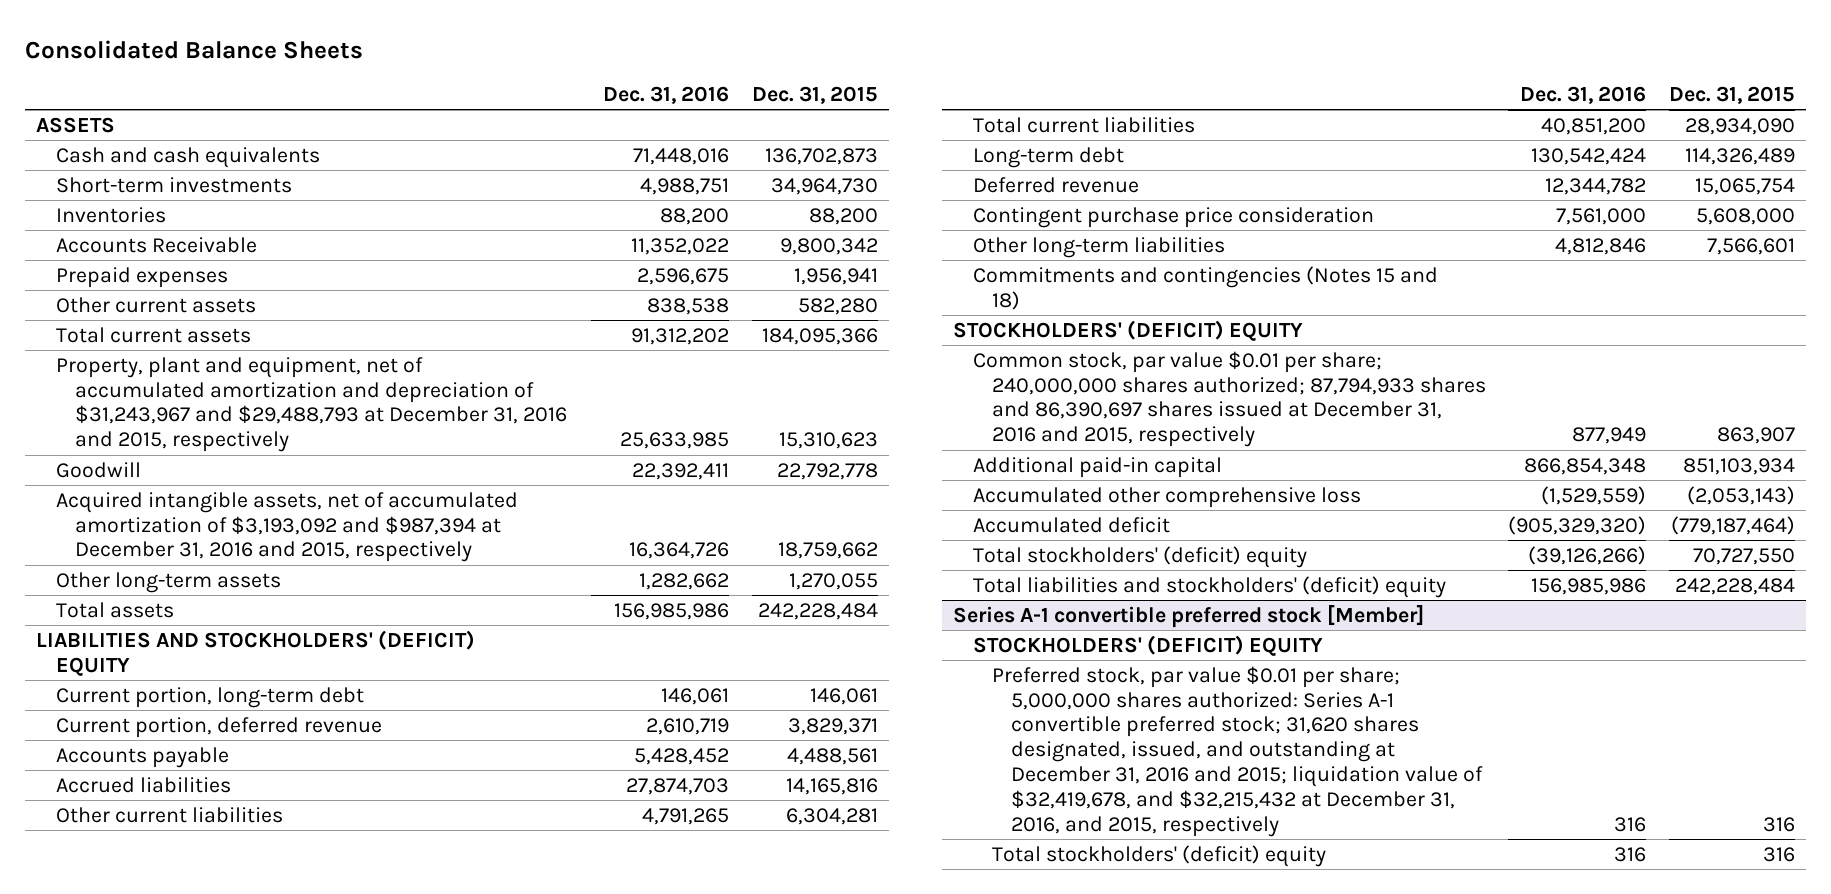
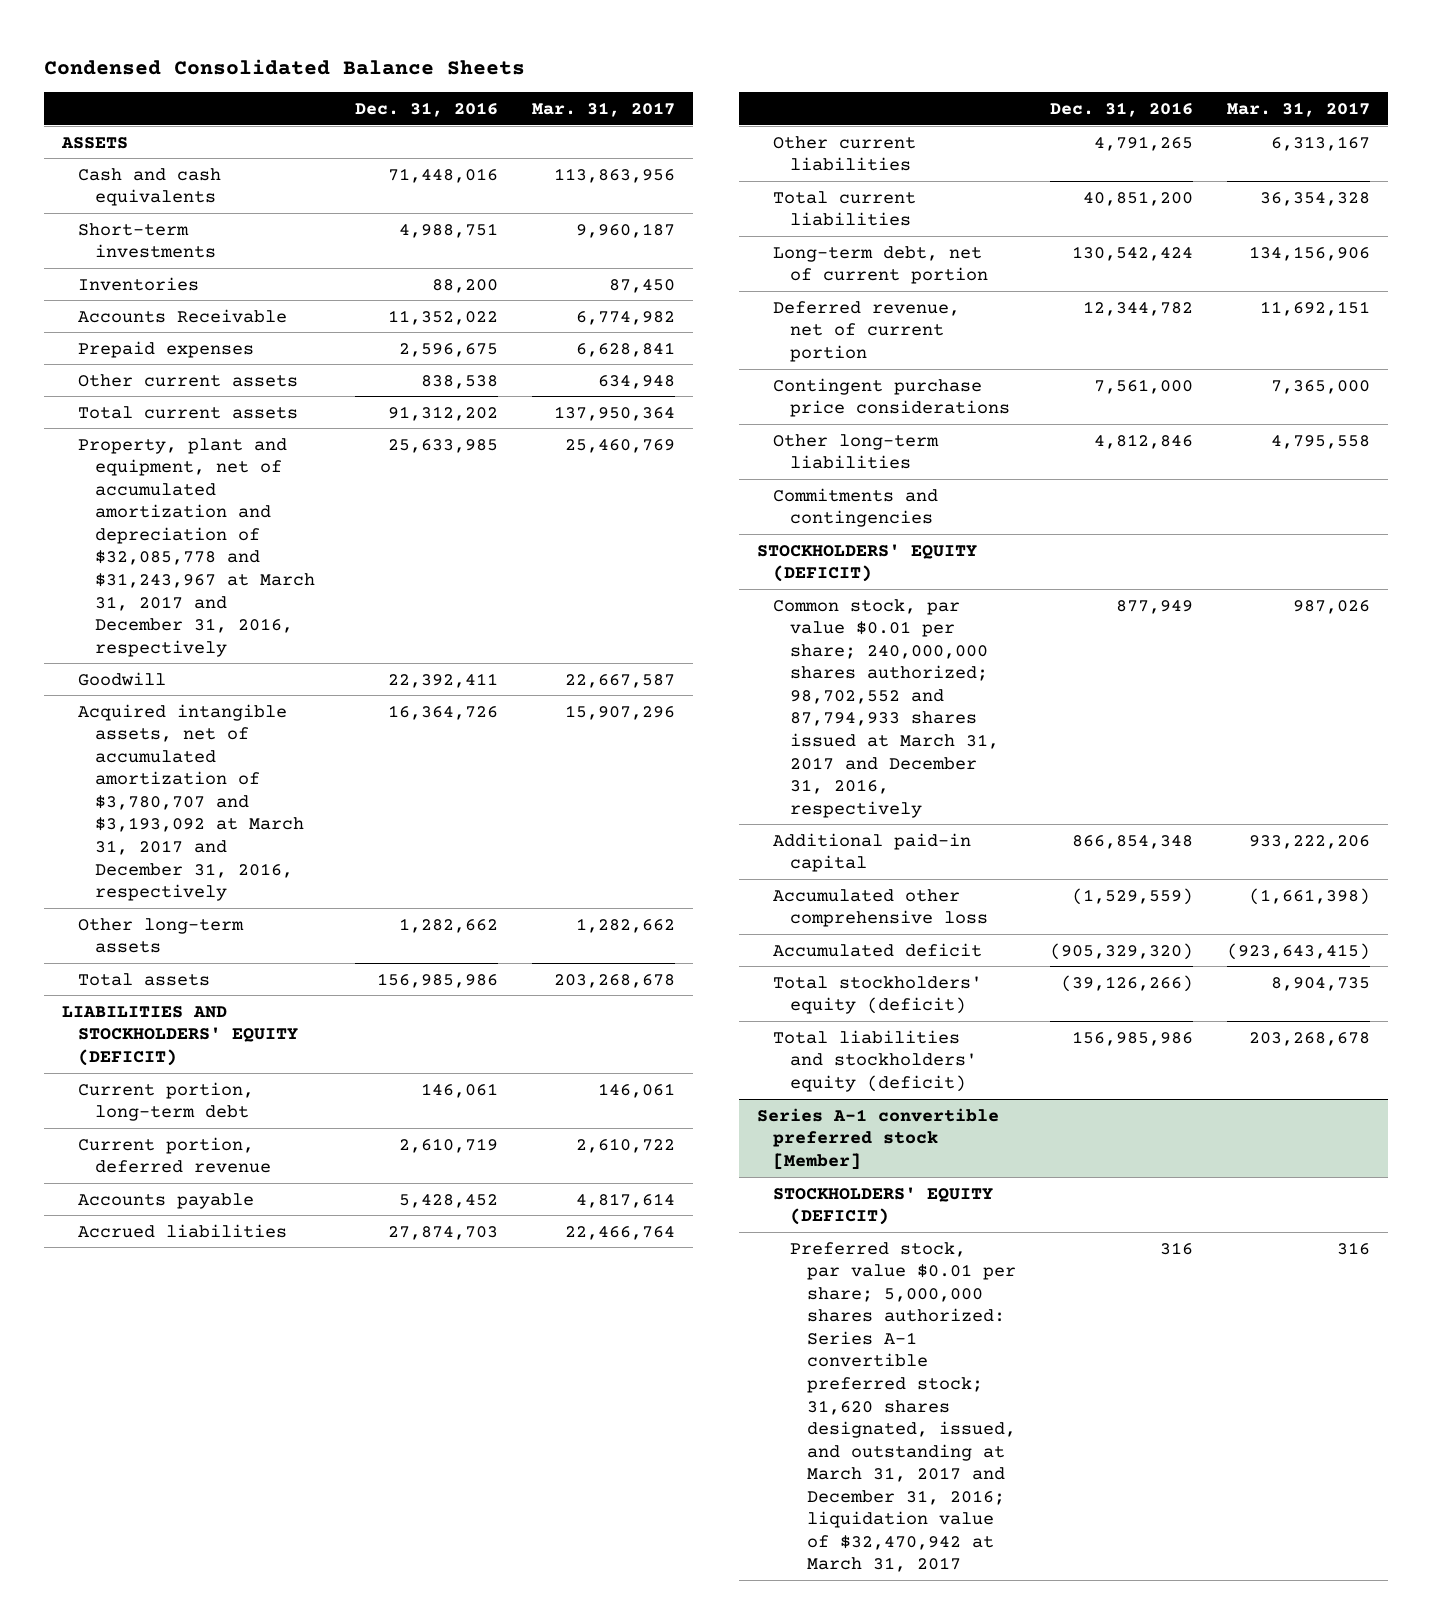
[25,40,364,60] Consolidated Balance Sheets -> [44,58,526,75] Condensed Consolidated Balance Sheets
[751,86,878,105] Dec. 31, 2015 -> none
none -> [532,101,676,117] Mar. 31, 2017
[55,356,568,453] Property, plant and equipment, net of accumulated amortization and depreciation of $31,243,967 and $29,488,793 at December 31, 2016 and 2015, respectively -> [78,437,315,657] Property, plant and equipment, net of accumulated amortization and depreciation of $32,085,778 and $31,243,967 at March 31, 2017 and December 31, 2016, respectively
[55,491,518,563] Acquired intangible assets, net of accumulated amortization of $3,193,092 and $987,394 at December 31, 2016 and 2015, respectively -> [78,703,304,902] Acquired intangible assets, net of accumulated amortization of $3,780,707 and $3,193,092 at March 31, 2017 and December 31, 2016, respectively
[36,629,476,676] LIABILITIES AND STOCKHOLDERS' (DEFICIT) EQUITY -> [61,1005,299,1066] LIABILITIES AND STOCKHOLDERS' EQUITY (DEFICIT)
[972,146,1124,168] Long-term debt -> [773,245,988,285] Long-term debt, net of current portion
[972,176,1139,193] Deferred revenue -> [773,300,961,362] Deferred revenue, net of current portion
[972,206,1374,228] Contingent purchase price consideration -> [773,377,1010,418] Contingent purchase price considerations
[972,265,1438,310] Commitments and contingencies (Notes 15 and 18) -> [773,487,939,528] Commitments and contingencies
[953,319,1304,341] STOCKHOLDERS' (DEFICIT) EQUITY -> [756,543,977,583] STOCKHOLDERS' EQUITY (DEFICIT)
[972,350,1487,448] Common stock, par value $0.01 per share; 240,000,000 shares authorized; 87,794,933 shares and 86,390,697 shares issued at December 31, 2016 and 2015, respectively -> [773,598,999,818] Common stock, par value $0.01 per share; 240,000,000 shares authorized; 98,702,552 and 87,794,933 shares issued at March 31, 2017 and December 31, 2016, respectively
[972,545,1307,568] Total stockholders' (deficit) equity -> [773,975,983,1015] Total stockholders' equity (deficit)
[972,575,1446,598] Total liabilities and stockholders' (deficit) equity -> [773,1029,977,1092] Total liabilities and stockholders' equity (deficit)
[992,844,1327,867] Total stockholders' (deficit) equity -> none
[972,634,1323,656] STOCKHOLDERS' (DEFICIT) EQUITY -> [773,1186,994,1226] STOCKHOLDERS' EQUITY (DEFICIT)
[992,665,1484,837] Preferred stock, par value $0.01 per share; 5,000,000 shares authorized: Series A-1 convertible preferred stock; 31,620 shares designated, issued, and outstanding at December 31, 2016 and 2015; liquidation value of $32,419,678, and $32,215,432 at December 31, 2016, and 2015, respectively -> [789,1241,1016,1573] Preferred stock, par value $0.01 per share; 5,000,000 shares authorized: Series A-1 convertible preferred stock; 31,620 shares designated, issued, and outstanding at March 31, 2017 and December 31, 2016; liquidation value of $32,470,942 at March 31, 2017

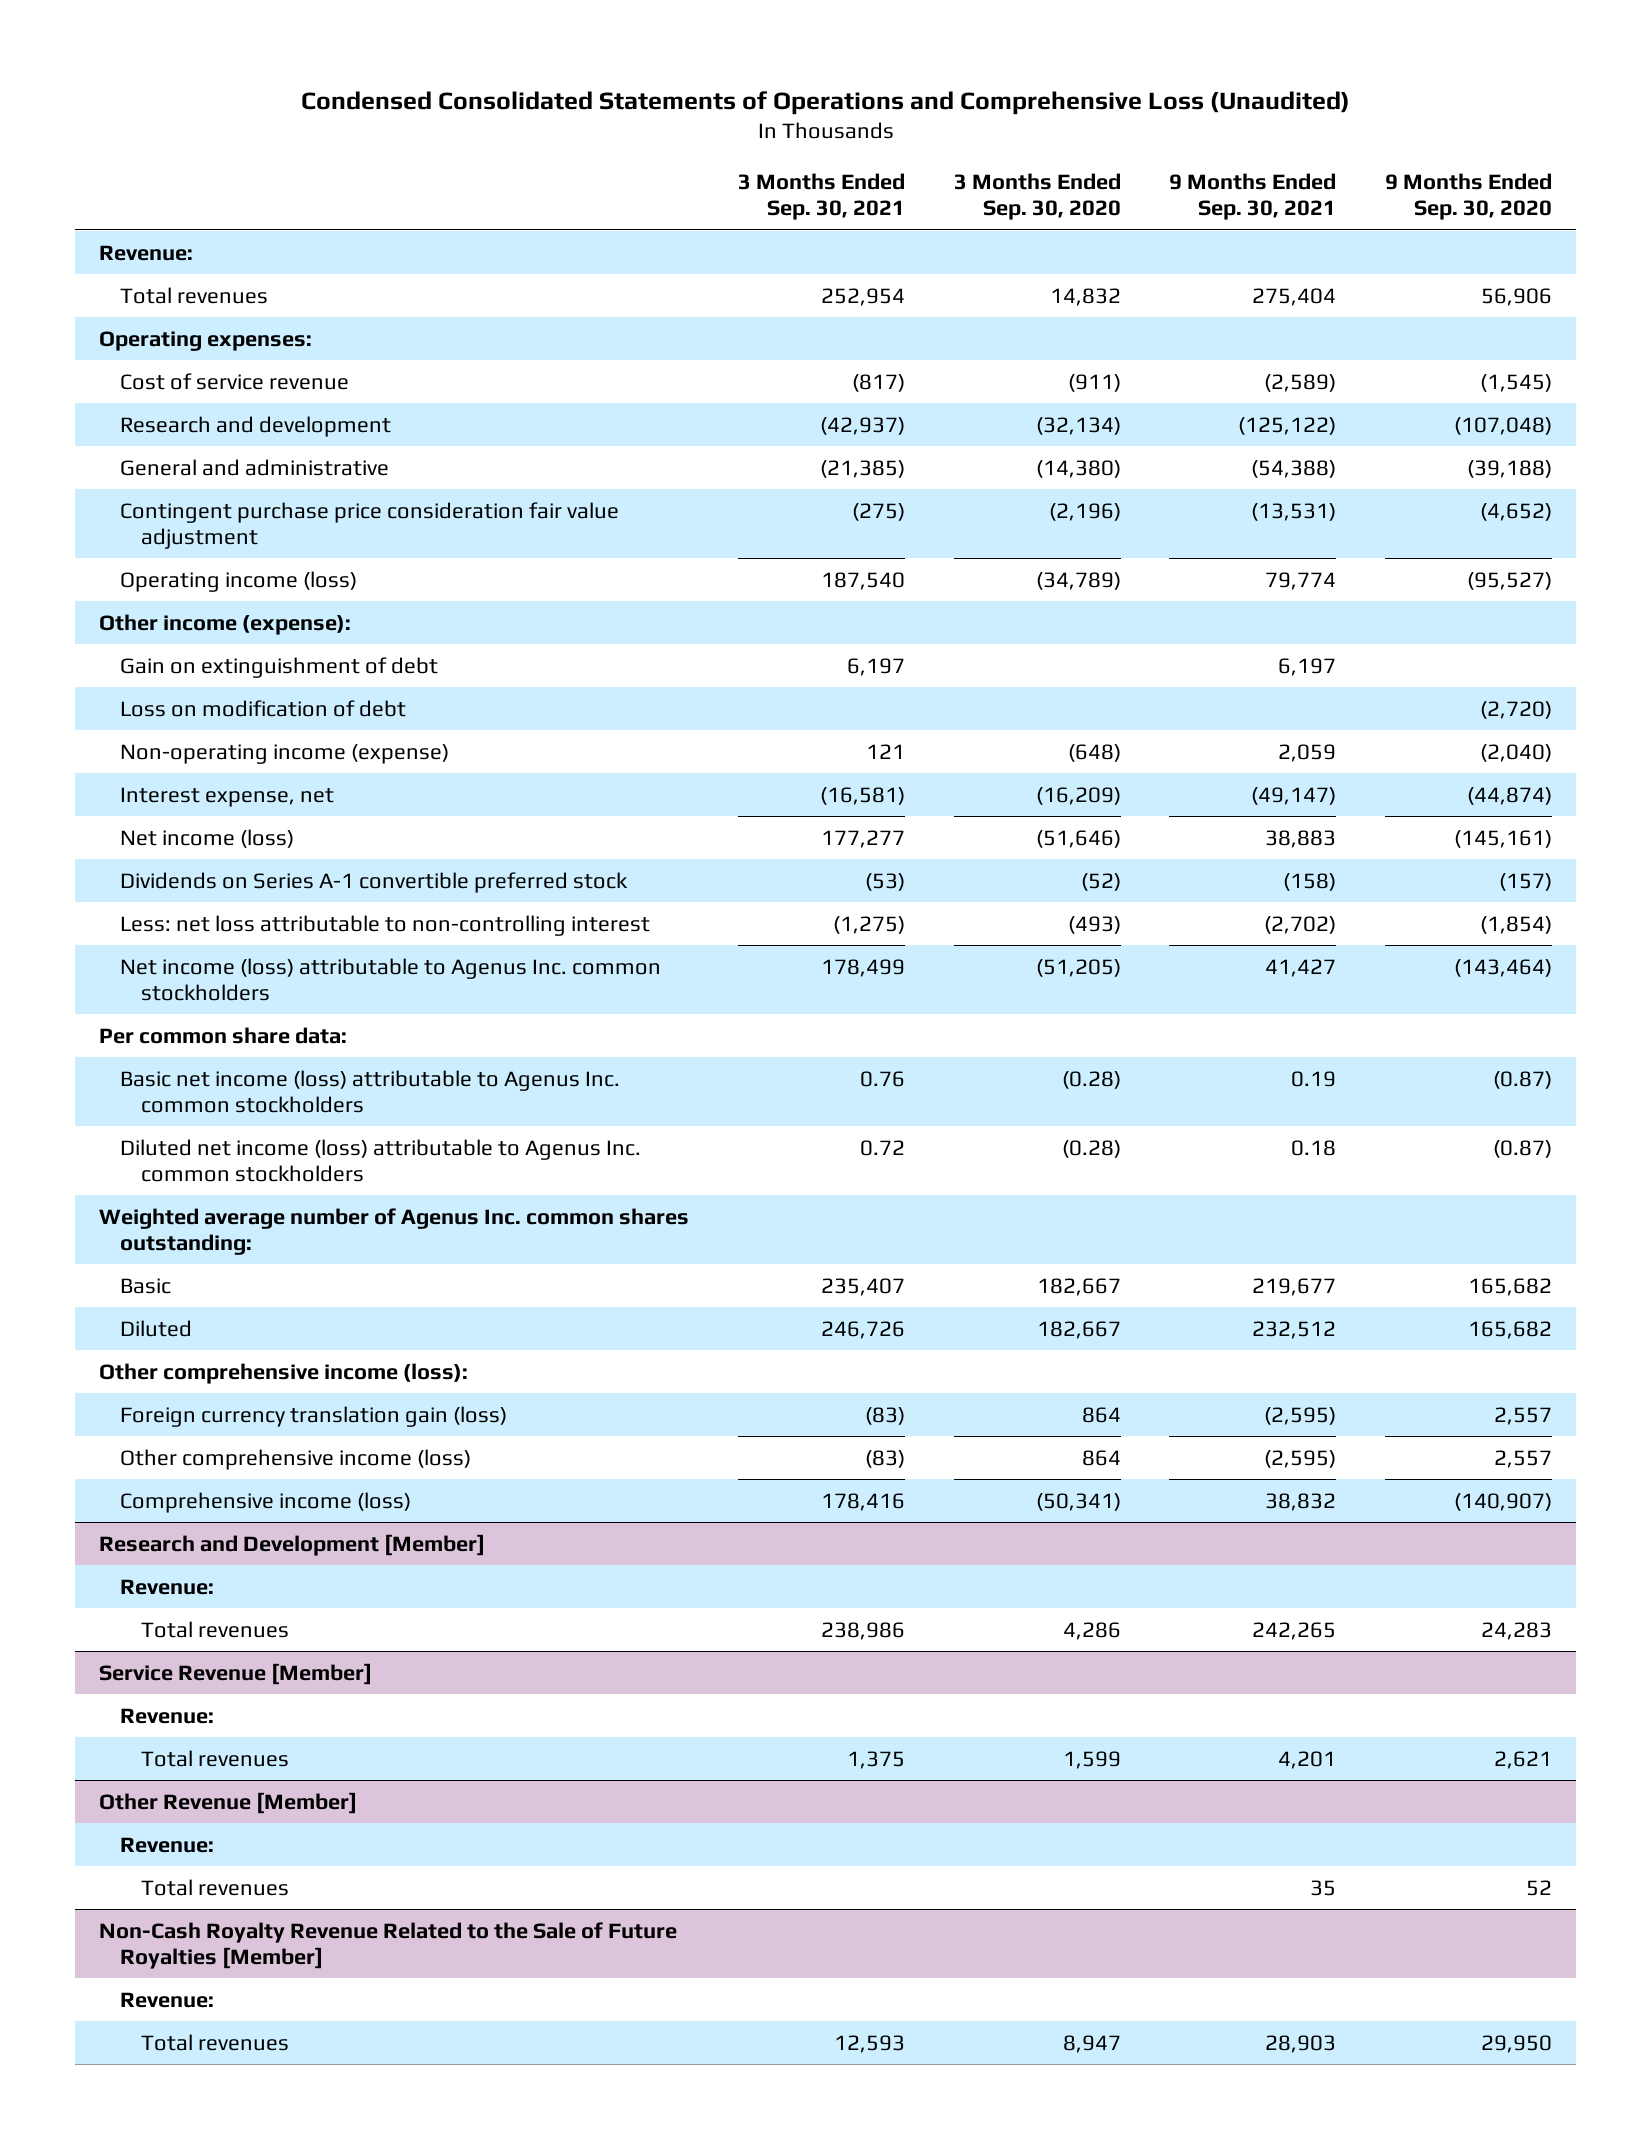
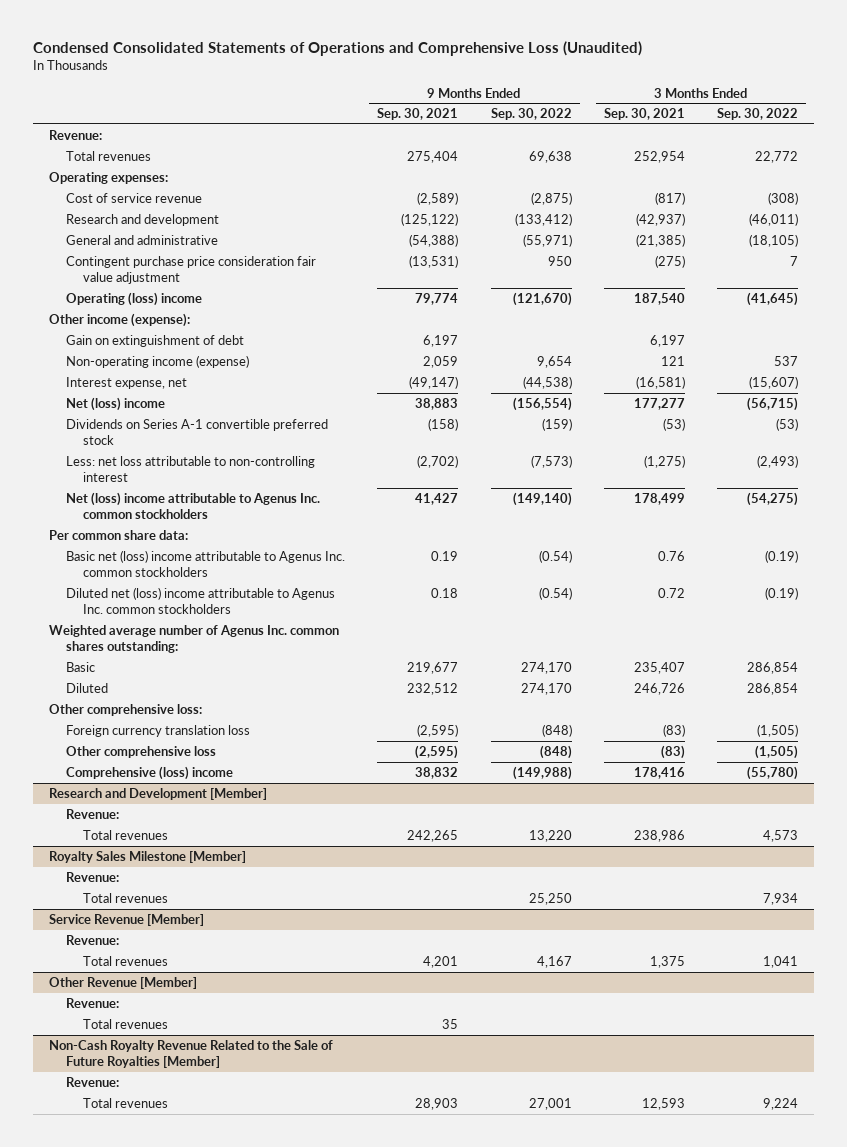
[953,173,1121,221] 3 Months Ended Sep. 30, 2020 -> none
[1385,173,1553,221] 9 Months Ended Sep. 30, 2020 -> none
none -> [490,108,572,121] Sep. 30, 2022
none -> [717,108,799,121] Sep. 30, 2022
[120,570,358,592] Operating income (loss) -> [65,291,202,306] Operating (loss) income
[120,699,407,717] Loss on modification of debt -> none
[120,828,295,848] Net income (loss) -> [65,396,165,411] Net (loss) income
[120,957,662,1001] Net income (loss) attributable to Agenus Inc. common stockholders -> [65,491,320,520] Net (loss) income attributable to Agenus Inc. common stockholders
[120,1069,621,1113] Basic net income (loss) attributable to Agenus Inc. common stockholders -> [65,549,345,578] Basic net (loss) income attributable to Agenus Inc. common stockholders
[120,1138,642,1182] Diluted net income (loss) attributable to Agenus Inc. common stockholders -> [65,586,335,615] Diluted net (loss) income attributable to Agenus Inc. common stockholders
[99,1362,469,1384] Other comprehensive income (loss): -> [48,703,202,716] Other comprehensive loss:
[120,1405,508,1427] Foreign currency translation gain (loss) -> [65,724,250,737] Foreign currency translation loss
[120,1448,472,1470] Other comprehensive income (loss) -> [65,745,216,758] Other comprehensive loss
[120,1491,412,1513] Comprehensive income (loss) -> [65,765,233,780] Comprehensive (loss) income
none -> [48,850,246,863] Royalty Sales Milestone [Member]
none -> [65,871,119,882] Revenue:
none -> [82,892,168,903] Total revenues

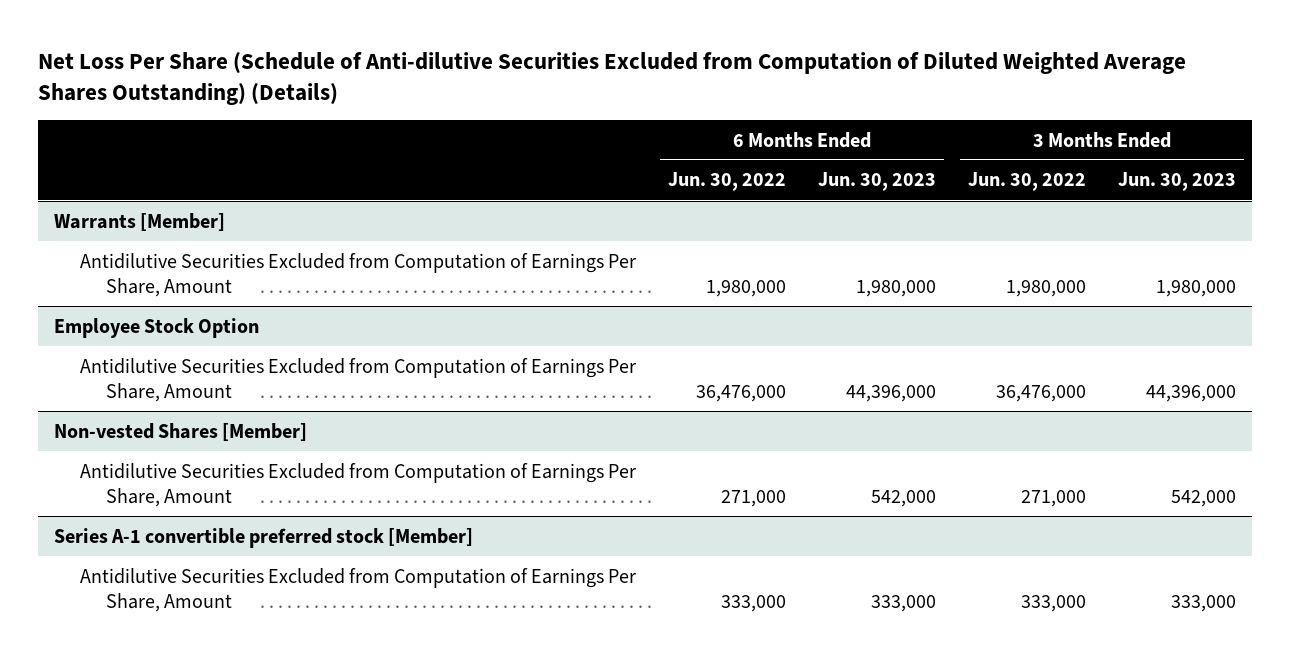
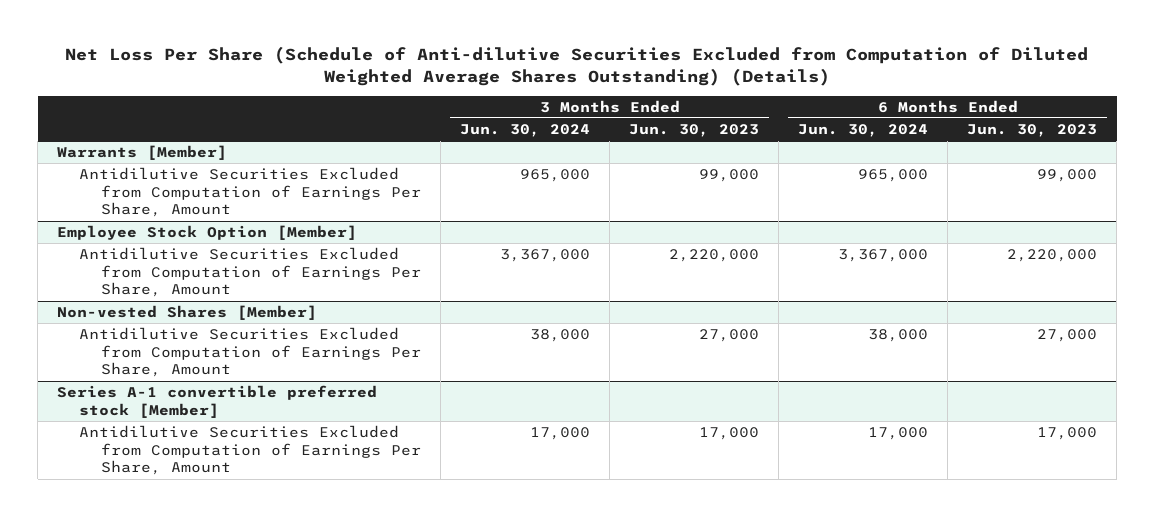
[667,172,786,192] Jun. 30, 2022 -> none
[967,172,1086,192] Jun. 30, 2022 -> none
none -> [460,124,591,138] Jun. 30, 2024
none -> [798,124,929,138] Jun. 30, 2024
[855,280,936,298] 1,980,000 -> [1037,169,1098,183] 99,000
[1155,280,1236,298] 1,980,000 -> [699,169,760,183] 99,000
[53,317,259,338] Employee Stock Option -> [57,225,358,241] Employee Stock Option [Member]
[845,385,936,403] 44,396,000 -> [1007,249,1098,263] 2,220,000
[1145,385,1236,403] 44,396,000 -> [669,249,760,263] 2,220,000
[870,490,936,508] 542,000 -> [1037,329,1098,343] 27,000
[1170,490,1236,508] 542,000 -> [699,329,760,343] 27,000
[870,595,936,613] 333,000 -> [1037,427,1098,441] 17,000
[1170,595,1236,613] 333,000 -> [699,427,760,441] 17,000

